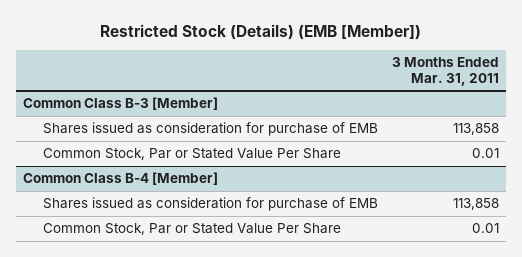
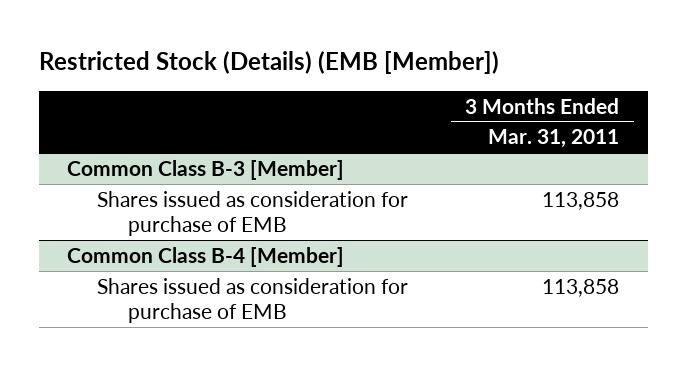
[43,148,342,161] Common Stock, Par or Stated Value Per Share -> none
[43,223,342,236] Common Stock, Par or Stated Value Per Share -> none

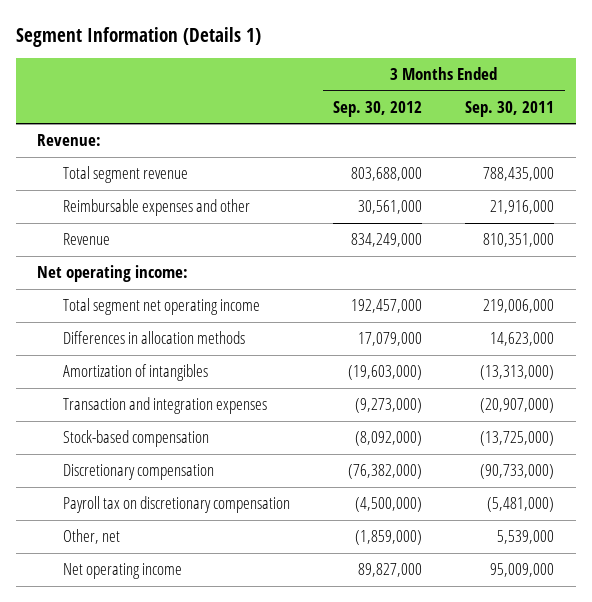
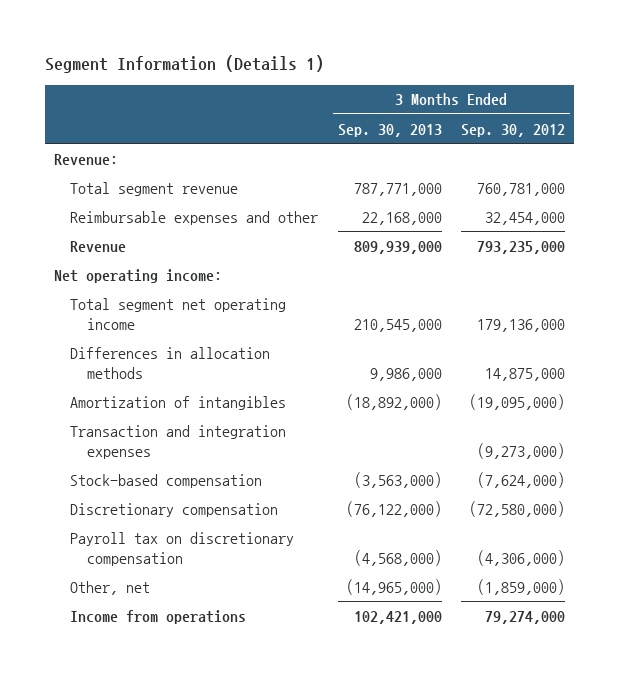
[465,100,555,117] Sep. 30, 2011 -> none
none -> [337,123,442,137] Sep. 30, 2013
[351,167,423,182] 803,688,000 -> [476,182,565,196] 760,781,000
[358,200,423,215] 30,561,000 -> [484,211,565,225] 32,454,000
[351,233,423,248] 834,249,000 -> [476,240,565,254] 793,235,000
[351,299,423,314] 192,457,000 -> [476,318,565,332] 179,136,000
[358,332,423,347] 17,079,000 -> [484,367,565,381] 14,875,000
[348,365,423,381] (19,603,000) -> [468,393,565,410] (19,095,000)
[355,431,423,447] (8,092,000) -> [476,471,565,488] (7,624,000)
[348,464,423,480] (76,382,000) -> [468,500,565,517] (72,580,000)
[355,497,423,513] (4,500,000) -> [476,549,565,566] (4,306,000)
[63,563,183,580] Net operating income -> [70,609,247,624] Income from operations
[358,563,423,578] 89,827,000 -> [484,610,565,624] 79,274,000

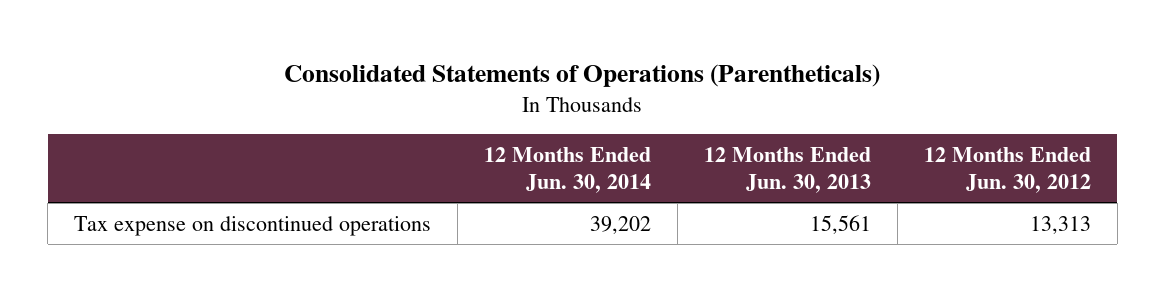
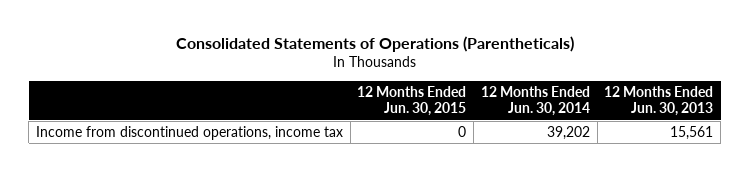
[923,146,1091,194] 12 Months Ended Jun. 30, 2012 -> none
none -> [357,85,467,117] 12 Months Ended Jun. 30, 2015
[74,216,432,237] Tax expense on discontinued operations -> [35,125,343,140] Income from discontinued operations, income tax

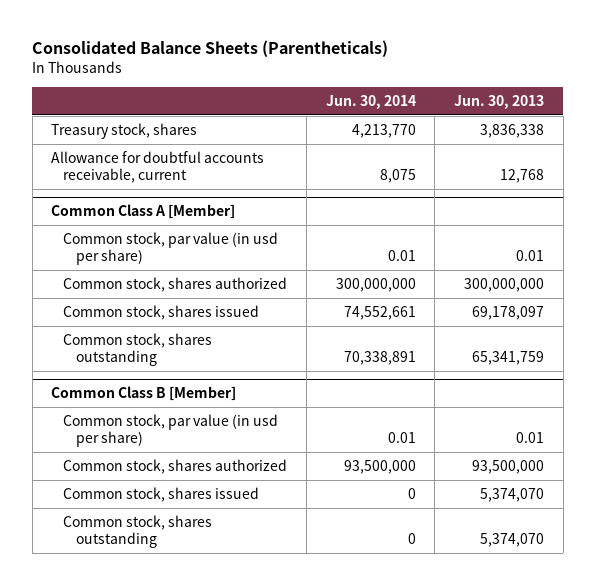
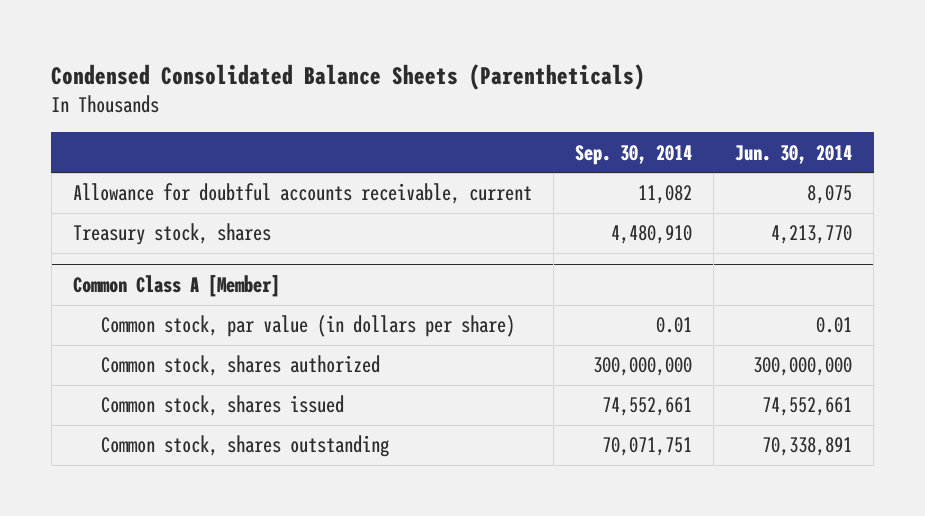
[32,40,389,58] Consolidated Balance Sheets (Parentheticals) -> [51,63,646,90] Condensed Consolidated Balance Sheets (Parentheticals)
[453,95,544,110] Jun. 30, 2013 -> none
none -> [574,144,692,165] Sep. 30, 2014
[51,123,198,140] Treasury stock, shares -> [72,223,271,246] Treasury stock, shares
[63,232,279,265] Common stock, par value (in usd per share) -> [100,315,515,338] Common stock, par value (in dollars per share)
[51,386,237,402] Common Class B [Member] -> none
[63,414,279,447] Common stock, par value (in usd per share) -> none
[63,459,288,475] Common stock, shares authorized -> none
[63,487,260,503] Common stock, shares issued -> none
[63,515,213,548] Common stock, shares outstanding -> none

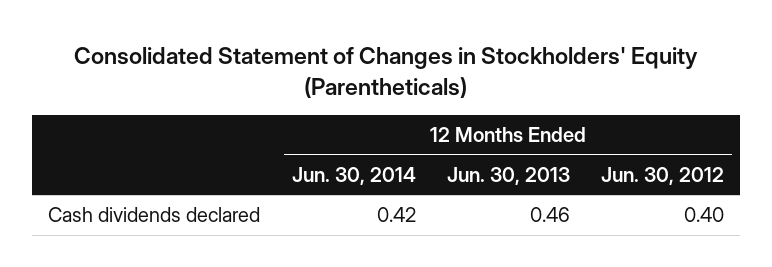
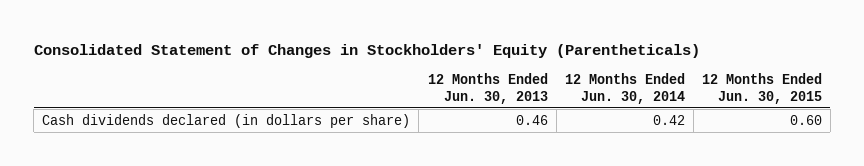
[601,166,725,185] Jun. 30, 2012 -> none
none -> [701,73,822,104] 12 Months Ended Jun. 30, 2015
[48,207,261,223] Cash dividends declared -> [42,113,411,128] Cash dividends declared (in dollars per share)

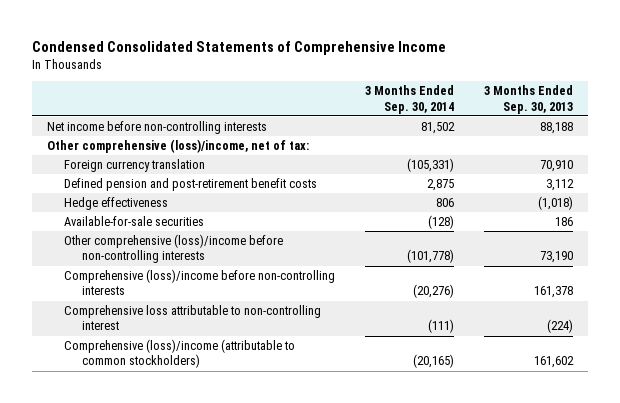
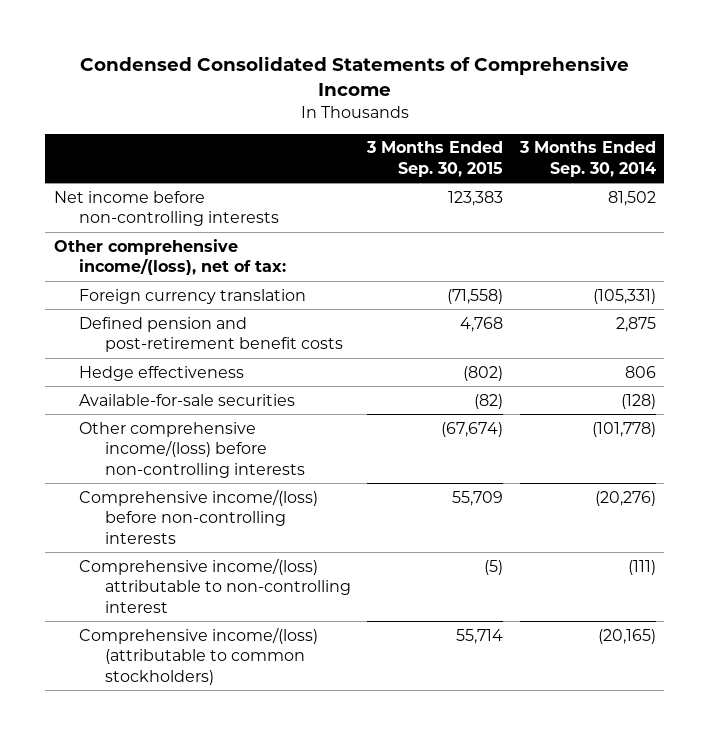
[484,85,574,114] 3 Months Ended Sep. 30, 2013 -> none
none -> [366,141,504,178] 3 Months Ended Sep. 30, 2015
[46,139,309,154] Other comprehensive (loss)/income, net of tax: -> [53,238,287,276] Other comprehensive income/(loss), net of tax:
[64,234,284,264] Other comprehensive (loss)/income before non-controlling interests -> [79,421,305,479] Other comprehensive income/(loss) before non-controlling interests
[64,269,336,296] Comprehensive (loss)/income before non-controlling interests -> [79,488,319,545] Comprehensive income/(loss) before non-controlling interests
[64,305,322,331] Comprehensive loss attributable to non-controlling interest -> [79,557,351,614] Comprehensive income/(loss) attributable to non-controlling interest
[64,339,296,369] Comprehensive (loss)/income (attributable to common stockholders) -> [79,626,319,686] Comprehensive income/(loss) (attributable to common stockholders)

